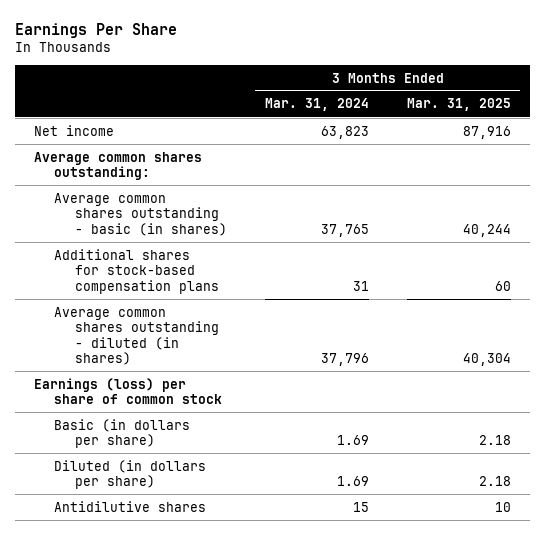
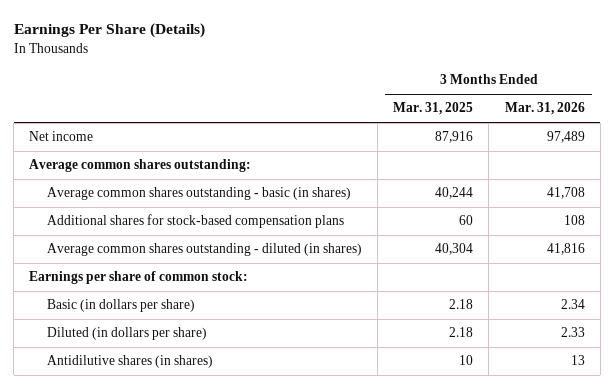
[14,22,177,38] Earnings Per Share -> [13,23,205,39] Earnings Per Share (Details)
[264,98,369,112] Mar. 31, 2024 -> none
none -> [504,102,585,116] Mar. 31, 2026
[33,377,223,405] Earnings (loss) per share of common stock -> [29,271,249,285] Earnings per share of common stock:
[54,500,207,512] Antidilutive shares -> [46,355,213,369] Antidilutive shares (in shares)

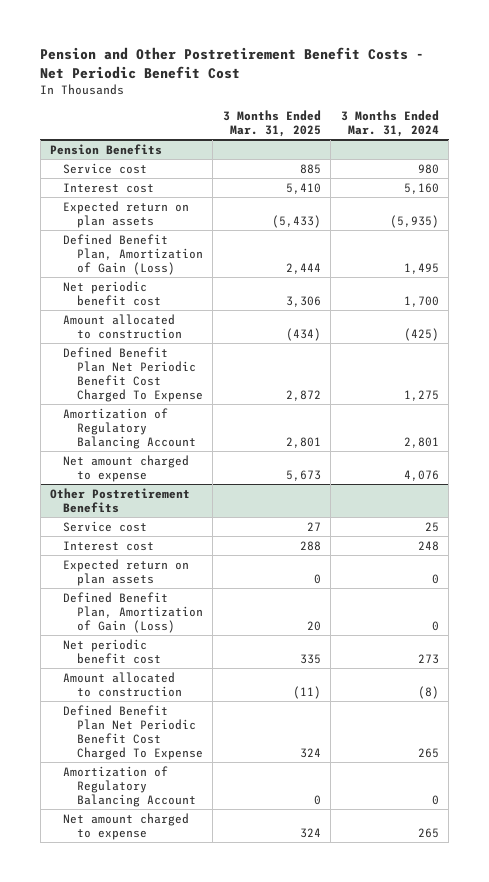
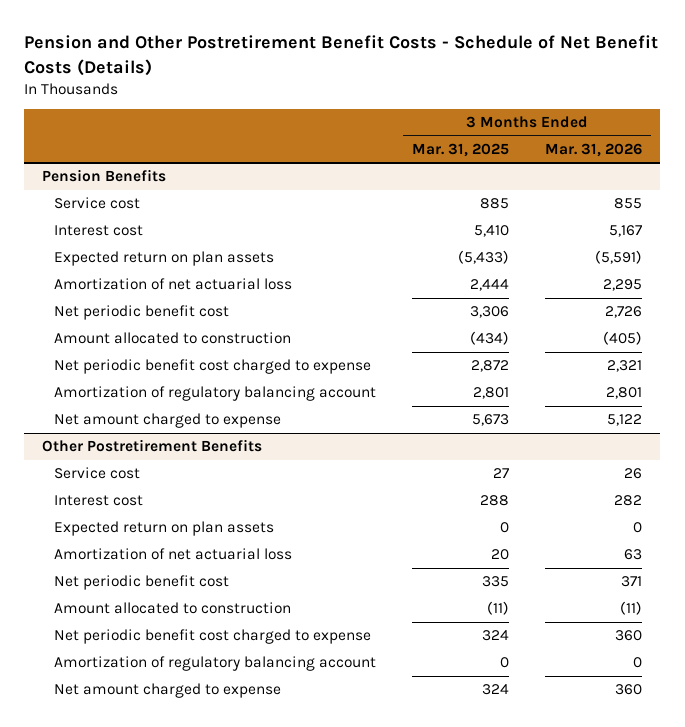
[40,46,425,79] Pension and Other Postretirement Benefit Costs - Net Periodic Benefit Cost -> [24,35,659,76] Pension and Other Postretirement Benefit Costs - Schedule of Net Benefit Costs (Details)
[340,109,439,137] 3 Months Ended Mar. 31, 2024 -> none
none -> [545,142,643,157] Mar. 31, 2026
[63,233,203,275] Defined Benefit Plan, Amortization of Gain (Loss) -> [53,278,292,291] Amortization of net actuarial loss
[63,346,203,402] Defined Benefit Plan Net Periodic Benefit Cost Charged To Expense -> [53,359,371,375] Net periodic benefit cost charged to expense
[63,407,196,449] Amortization of Regulatory Balancing Account -> [53,386,376,402] Amortization of regulatory balancing account
[63,591,203,633] Defined Benefit Plan, Amortization of Gain (Loss) -> [53,548,292,561] Amortization of net actuarial loss
[63,704,203,760] Defined Benefit Plan Net Periodic Benefit Cost Charged To Expense -> [53,629,371,645] Net periodic benefit cost charged to expense
[63,765,196,807] Amortization of Regulatory Balancing Account -> [53,656,376,672] Amortization of regulatory balancing account

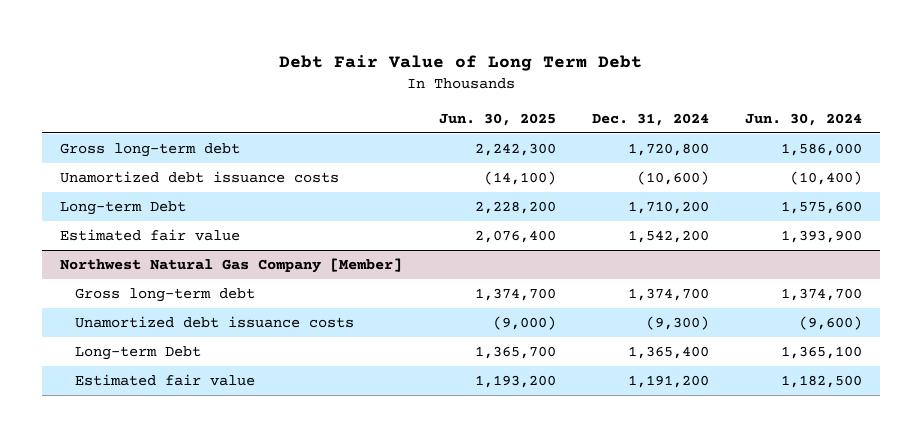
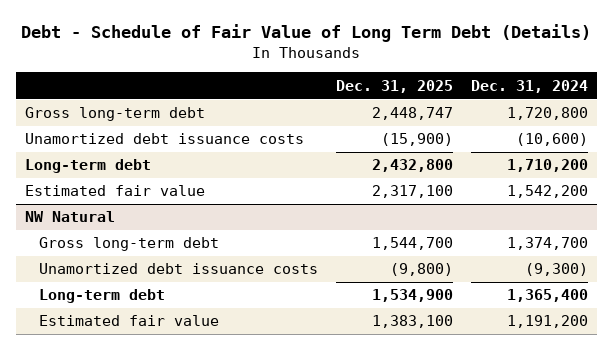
[279,54,643,71] Debt Fair Value of Long Term Debt -> [21,24,592,43] Debt - Schedule of Fair Value of Long Term Debt (Details)
[438,112,556,126] Jun. 30, 2025 -> none
[744,112,862,126] Jun. 30, 2024 -> none
none -> [335,79,453,93] Dec. 31, 2025
[60,201,187,216] Long-term Debt -> [24,159,151,174] Long-term debt
[60,258,403,274] Northwest Natural Gas Company [Member] -> [24,211,115,223] NW Natural
[75,346,202,361] Long-term Debt -> [38,289,165,304] Long-term debt

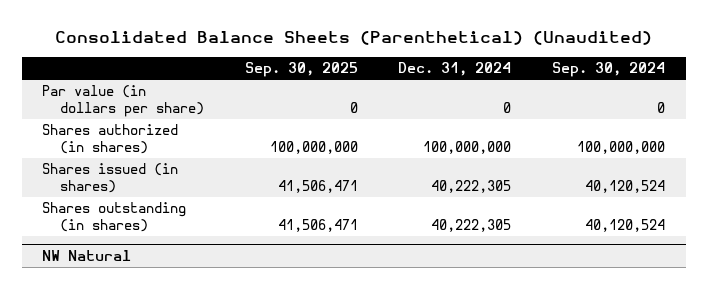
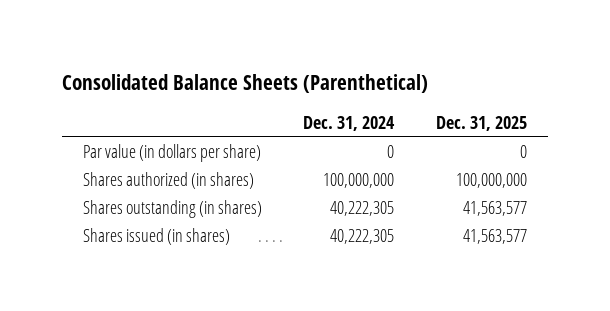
[54,31,652,46] Consolidated Balance Sheets (Parenthetical) (Unaudited) -> [61,73,428,93] Consolidated Balance Sheets (Parenthetical)
[244,62,358,78] Sep. 30, 2025 -> none
[552,62,666,78] Sep. 30, 2024 -> none
none -> [435,115,527,131] Dec. 31, 2025
[42,249,132,261] NW Natural -> none
[42,163,179,194] Shares issued (in shares) -> [82,227,230,245] Shares issued (in shares)

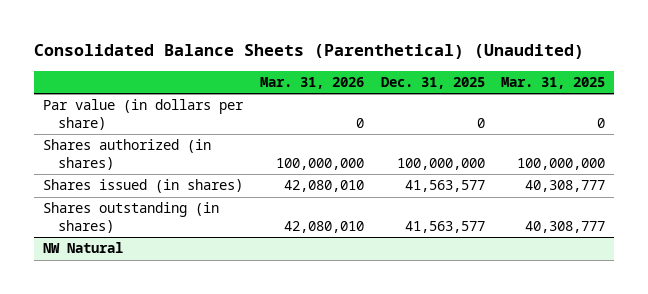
[61,73,428,93] Consolidated Balance Sheets (Parenthetical) -> [34,44,585,60] Consolidated Balance Sheets (Parenthetical) (Unaudited)
[303,115,396,131] Dec. 31, 2024 -> none
none -> [259,76,364,89] Mar. 31, 2026
none -> [501,76,606,89] Mar. 31, 2025
[82,199,262,218] Shares outstanding (in shares) -> [42,202,219,234] Shares outstanding (in shares)
none -> [42,242,123,254] NW Natural

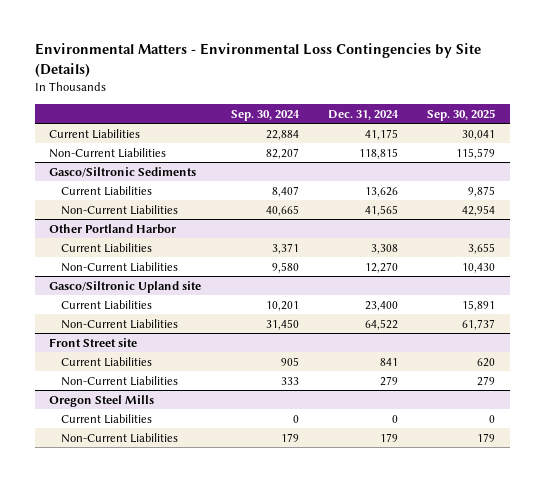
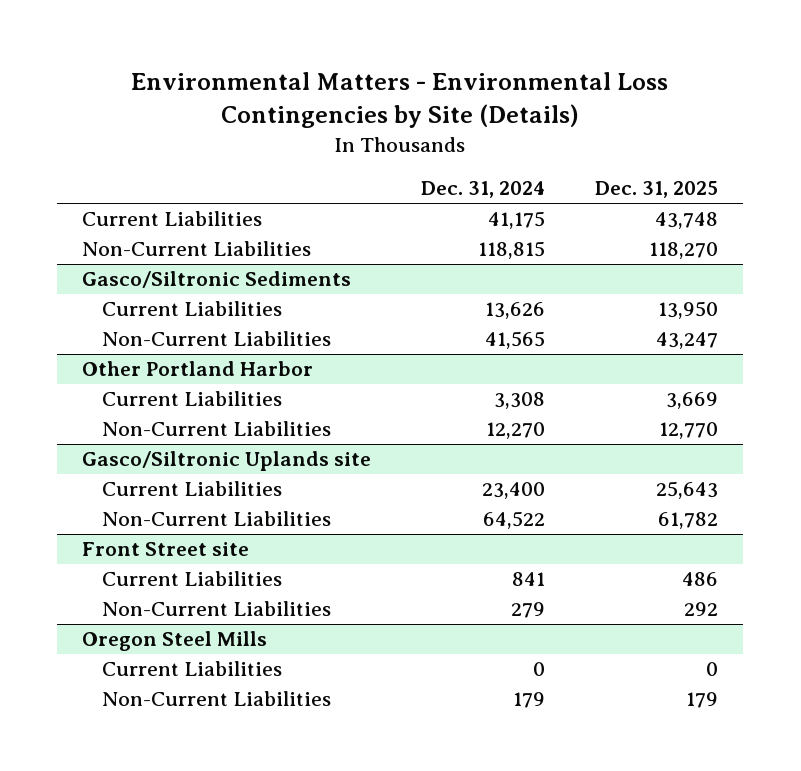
[230,109,300,121] Sep. 30, 2024 -> none
[427,108,496,121] Sep. 30, 2025 -> none
none -> [595,181,719,199] Dec. 31, 2025
[49,280,202,293] Gasco/Siltronic Upland site -> [82,451,372,472] Gasco/Siltronic Uplands site

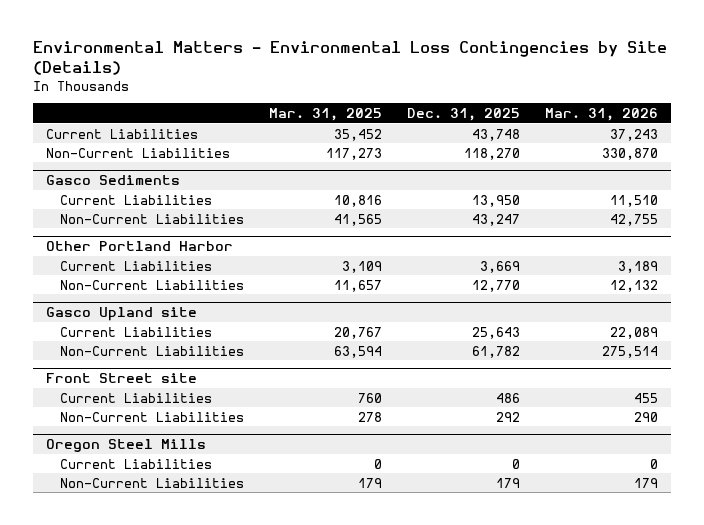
[421,181,546,199] Dec. 31, 2024 -> none
none -> [268,108,382,122] Mar. 31, 2025
none -> [545,108,659,122] Mar. 31, 2026
[82,271,352,289] Gasco/Siltronic Sediments -> [45,174,180,185] Gasco Sediments
[82,451,372,472] Gasco/Siltronic Uplands site -> [45,306,197,321] Gasco Upland site

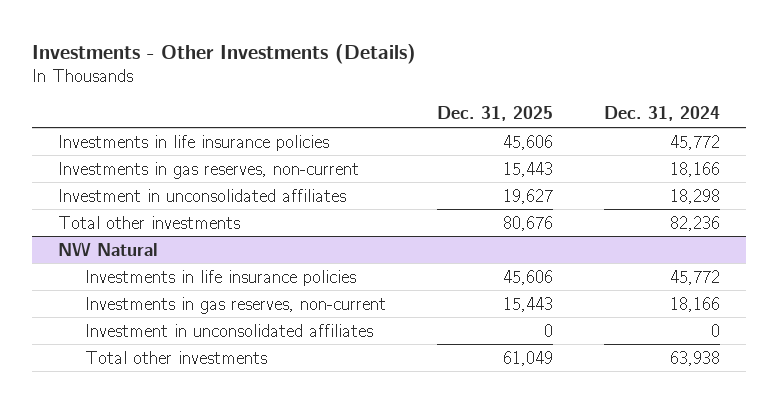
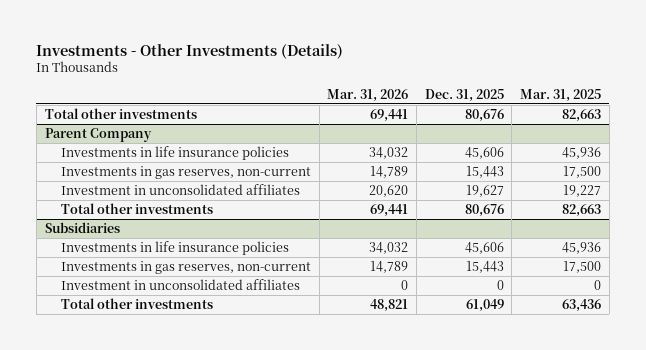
[604,106,721,122] Dec. 31, 2024 -> none
none -> [327,88,409,102] Mar. 31, 2026
none -> [519,88,601,102] Mar. 31, 2025
none -> [44,107,197,119] Total other investments
none -> [44,127,152,142] Parent Company
[57,240,158,256] NW Natural -> none
none -> [44,221,120,233] Subsidiaries

